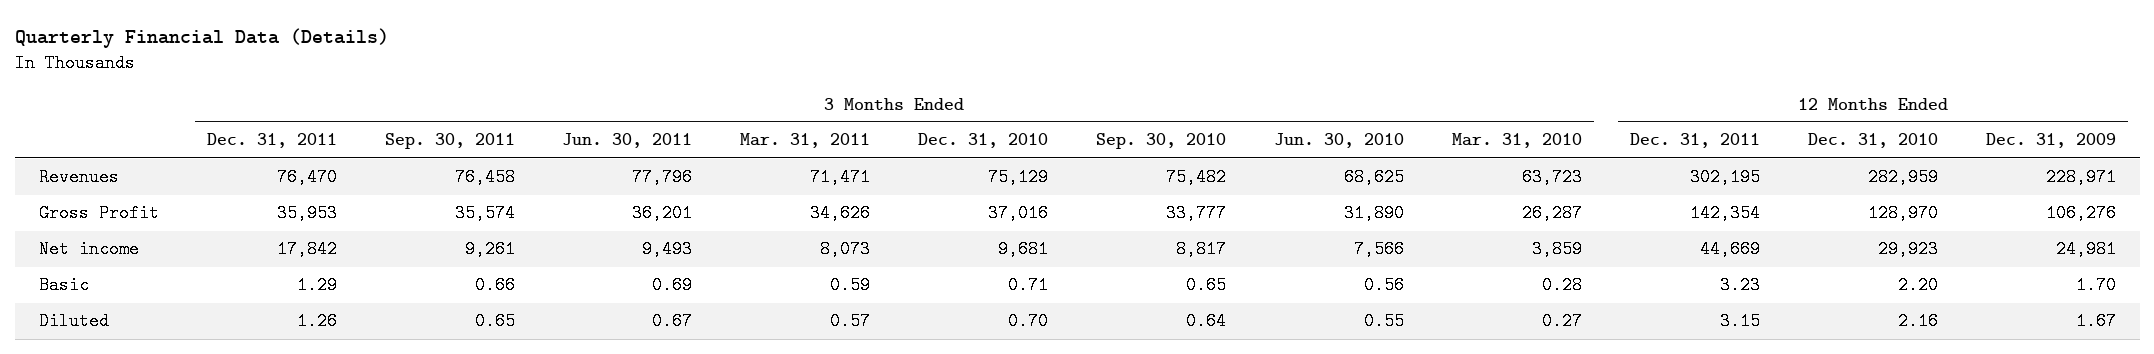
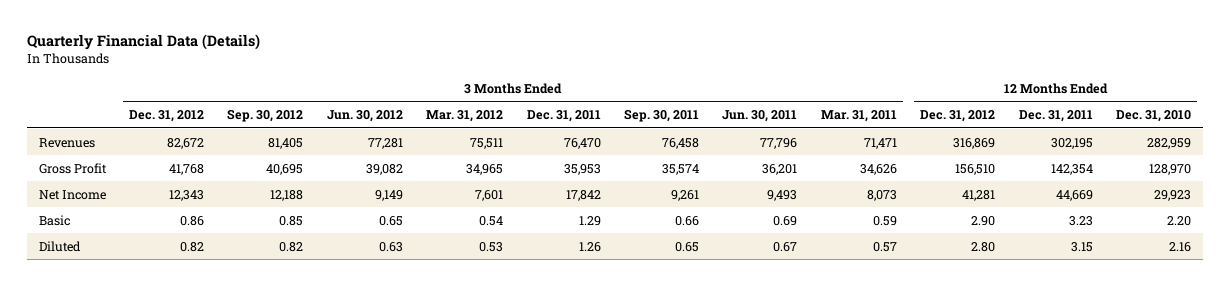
[918,133,1049,149] Dec. 31, 2010 -> none
[1096,133,1227,150] Sep. 30, 2010 -> none
[1274,133,1405,149] Jun. 30, 2010 -> none
[1451,133,1582,149] Mar. 31, 2010 -> none
[1985,133,2116,149] Dec. 31, 2009 -> none
none -> [128,110,204,123] Dec. 31, 2012
none -> [227,109,304,123] Sep. 30, 2012
none -> [326,110,403,123] Jun. 30, 2012
none -> [426,110,504,123] Mar. 31, 2012
none -> [920,110,996,123] Dec. 31, 2012
[38,240,139,259] Net income -> [38,189,106,200] Net Income

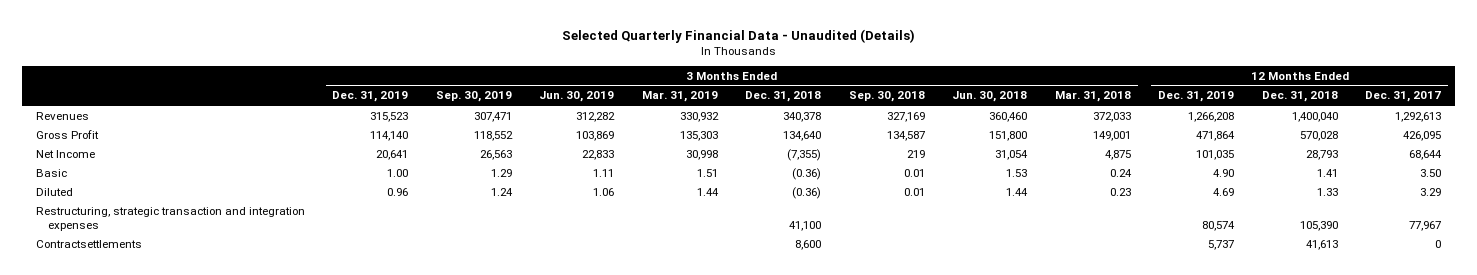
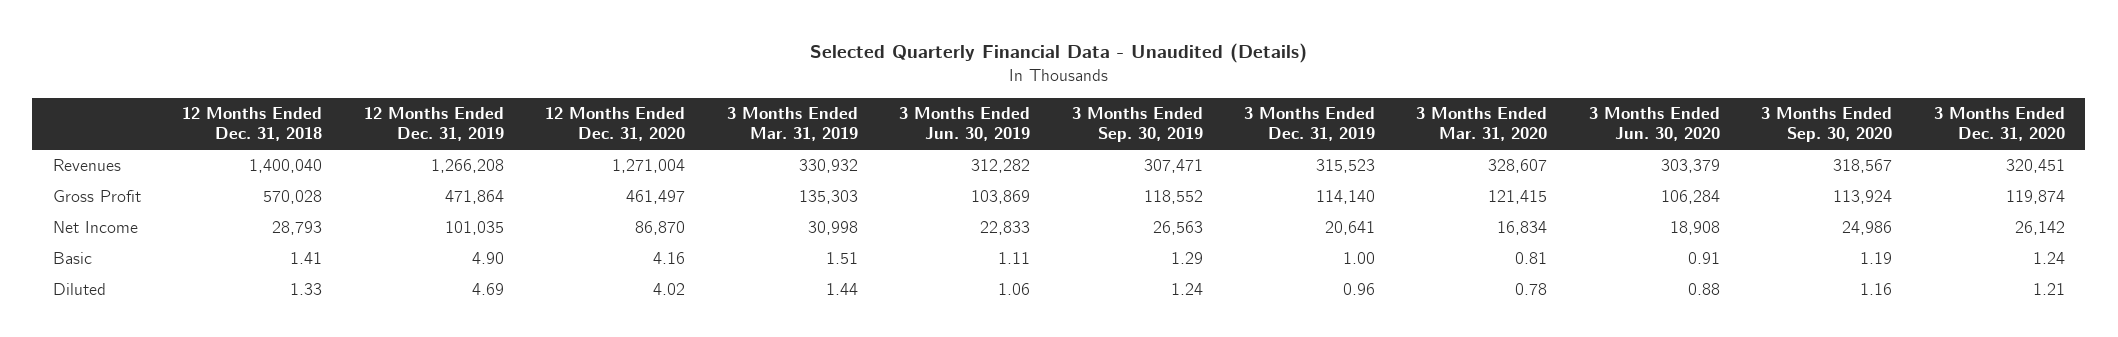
[745,91,822,103] Dec. 31, 2018 -> none
[848,91,925,103] Sep. 30, 2018 -> none
[952,91,1028,103] Jun. 30, 2018 -> none
[1054,91,1131,103] Mar. 31, 2018 -> none
[1365,91,1442,103] Dec. 31, 2017 -> none
none -> [545,106,686,142] 12 Months Ended Dec. 31, 2020
none -> [1416,106,1548,142] 3 Months Ended Mar. 31, 2020
none -> [1588,106,1720,142] 3 Months Ended Jun. 30, 2020
none -> [1761,106,1893,143] 3 Months Ended Sep. 30, 2020
none -> [1933,106,2065,142] 3 Months Ended Dec. 31, 2020
[35,206,305,231] Restructuring, strategic transaction and integration expenses -> none
[35,239,142,248] Contractsettlements -> none

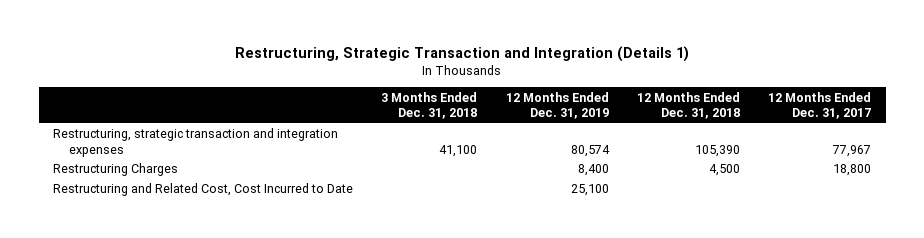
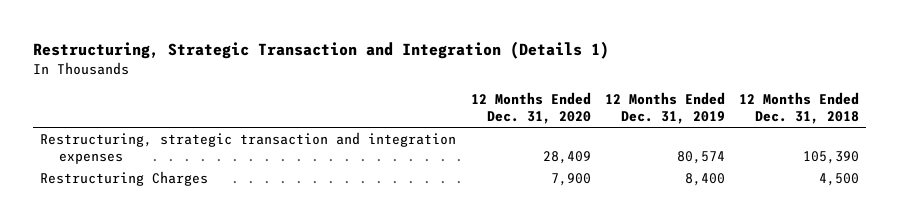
[381,91,478,120] 3 Months Ended Dec. 31, 2018 -> none
[768,91,872,120] 12 Months Ended Dec. 31, 2017 -> none
none -> [470,92,591,125] 12 Months Ended Dec. 31, 2020
[52,183,353,197] Restructuring and Related Cost, Cost Incurred to Date -> none

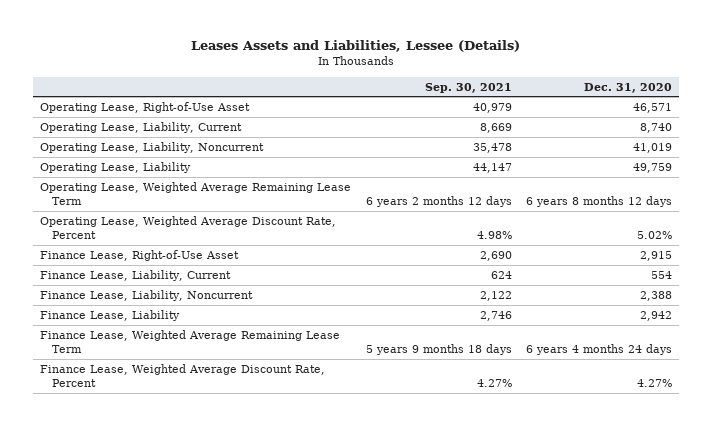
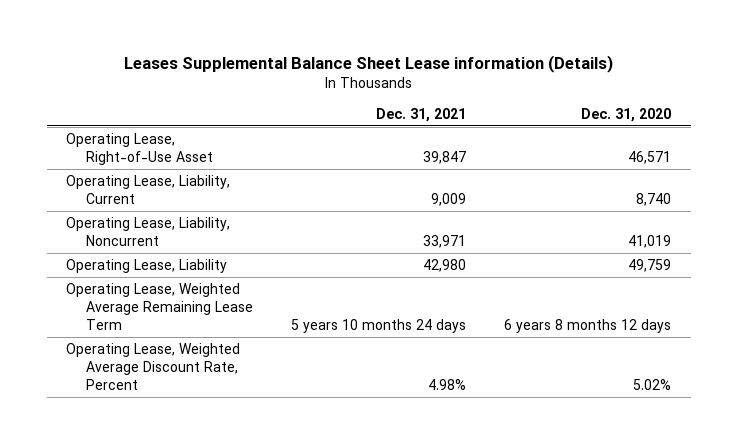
[191,40,521,53] Leases Assets and Liabilities, Lessee (Details) -> [123,54,613,73] Leases Supplemental Balance Sheet Lease information (Details)
[424,82,512,93] Sep. 30, 2021 -> none
none -> [376,107,467,122] Dec. 31, 2021
[40,249,240,261] Finance Lease, Right-of-Use Asset -> none
[40,269,232,281] Finance Lease, Liability, Current -> none
[40,289,254,301] Finance Lease, Liability, Noncurrent -> none
[40,309,181,321] Finance Lease, Liability -> none
[40,329,341,353] Finance Lease, Weighted Average Remaining Lease Term -> none
[40,363,326,387] Finance Lease, Weighted Average Discount Rate, Percent -> none

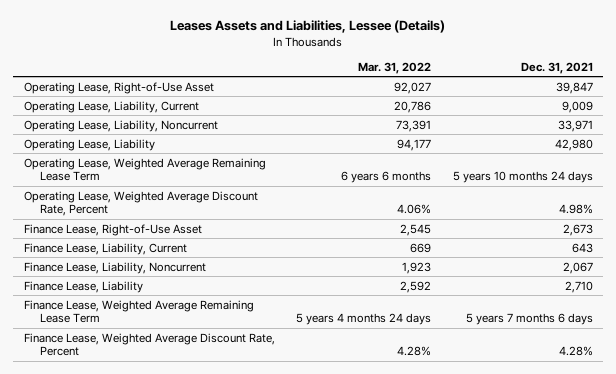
[123,54,613,73] Leases Supplemental Balance Sheet Lease information (Details) -> [170,20,446,34] Leases Assets and Liabilities, Lessee (Details)
[581,107,672,122] Dec. 31, 2020 -> none
none -> [358,61,432,74] Mar. 31, 2022
none -> [23,223,202,236] Finance Lease, Right-of-Use Asset
none -> [23,242,187,255] Finance Lease, Liability, Current
none -> [23,261,206,274] Finance Lease, Liability, Noncurrent
none -> [23,280,143,293] Finance Lease, Liability
none -> [23,299,254,324] Finance Lease, Weighted Average Remaining Lease Term
none -> [23,332,275,357] Finance Lease, Weighted Average Discount Rate, Percent

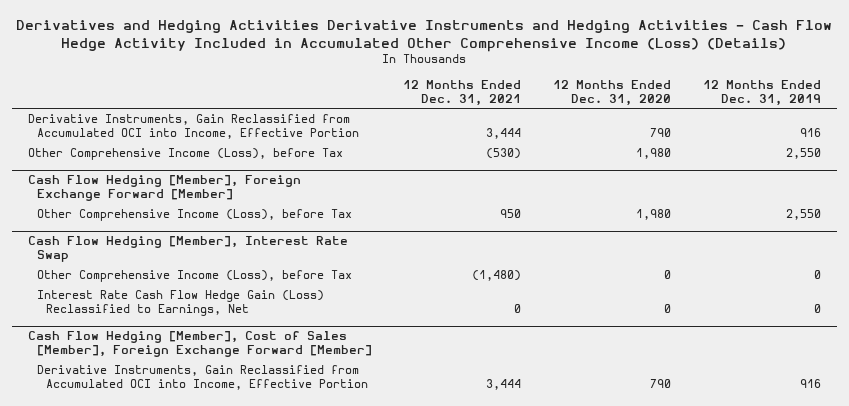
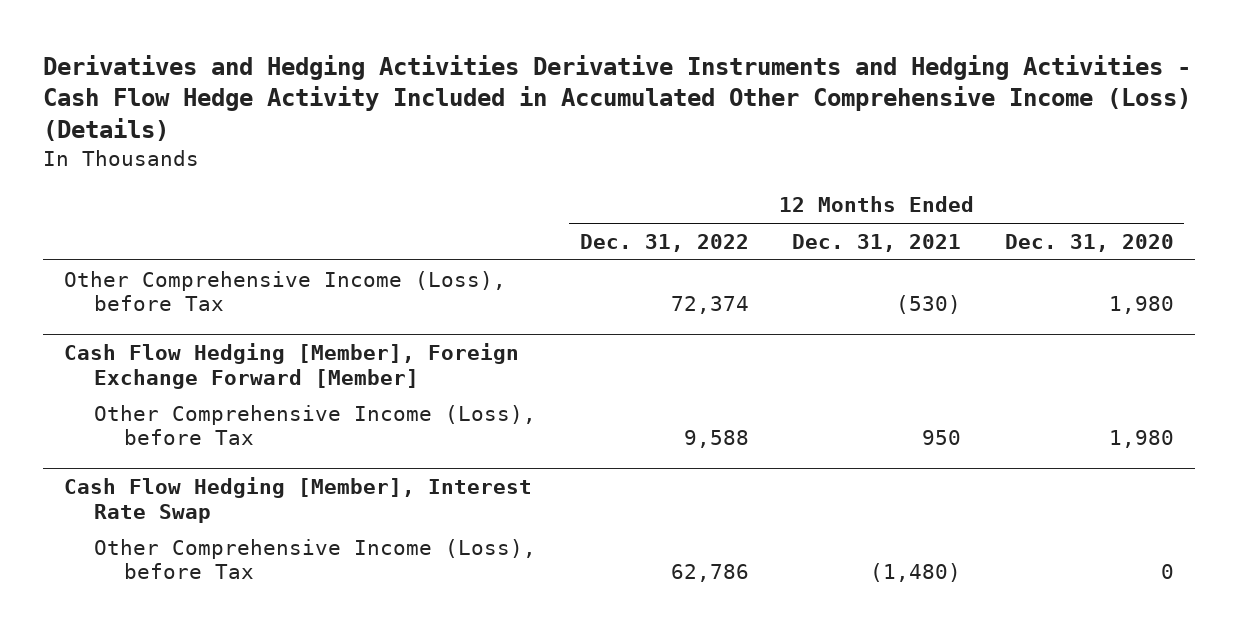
[702,79,821,106] 12 Months Ended Dec. 31, 2019 -> none
none -> [579,233,749,252] Dec. 31, 2022
[27,114,359,140] Derivative Instruments, Gain Reclassified from Accumulated OCI into Income, Effective Portion -> none
[36,290,324,317] Interest Rate Cash Flow Hedge Gain (Loss) Reclassified to Earnings, Net -> none
[27,331,372,358] Cash Flow Hedging [Member], Cost of Sales [Member], Foreign Exchange Forward [Member] -> none
[36,365,368,391] Derivative Instruments, Gain Reclassified from Accumulated OCI into Income, Effective Portion -> none

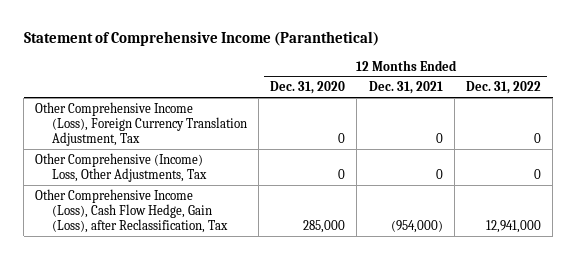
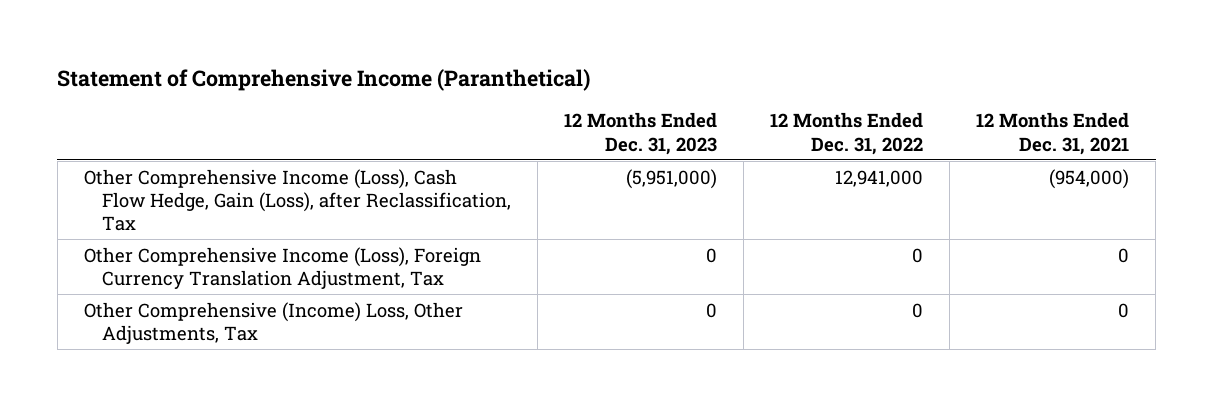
[270,81,346,95] Dec. 31, 2020 -> none
none -> [564,112,718,155] 12 Months Ended Dec. 31, 2023
[35,188,228,233] Other Comprehensive Income (Loss), Cash Flow Hedge, Gain (Loss), after Reclassification, Tax -> [83,168,512,232] Other Comprehensive Income (Loss), Cash Flow Hedge, Gain (Loss), after Reclassification, Tax

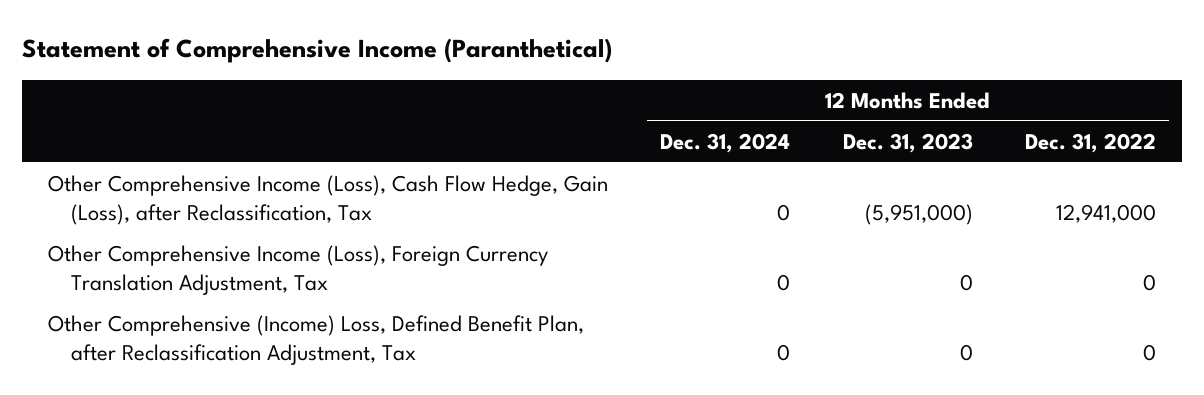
[976,112,1130,155] 12 Months Ended Dec. 31, 2021 -> none
none -> [660,132,791,153] Dec. 31, 2024
[83,301,463,344] Other Comprehensive (Income) Loss, Other Adjustments, Tax -> [48,314,585,365] Other Comprehensive (Income) Loss, Defined Benefit Plan, after Reclassification Adjustment, Tax

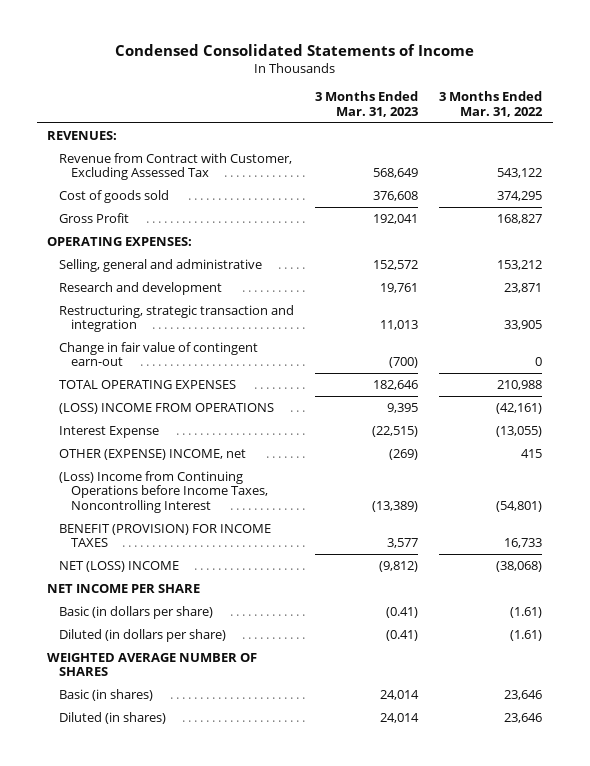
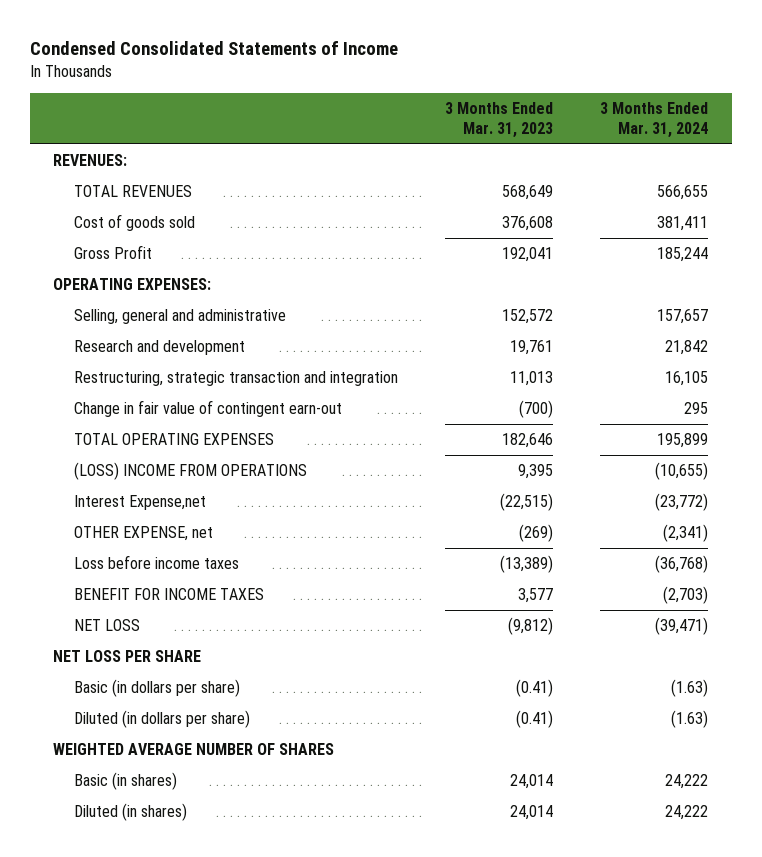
[439,91,544,117] 3 Months Ended Mar. 31, 2022 -> none
none -> [600,102,709,139] 3 Months Ended Mar. 31, 2024
[59,152,293,181] Revenue from Contract with Customer, Excluding Assessed Tax -> [73,185,192,198] TOTAL REVENUES
[59,425,160,438] Interest Expense -> [73,495,206,511] Interest Expense,net
[59,448,247,460] OTHER (EXPENSE) INCOME, net -> [73,526,213,542] OTHER EXPENSE, net
[59,470,269,513] (Loss) Income from Continuing Operations before Income Taxes, Noncontrolling Interest -> [73,555,239,570] Loss before income taxes
[59,523,272,548] BENEFIT (PROVISION) FOR INCOME TAXES -> [73,588,264,601] BENEFIT FOR INCOME TAXES
[59,560,180,572] NET (LOSS) INCOME -> [73,619,140,632] NET LOSS
[47,583,201,593] NET INCOME PER SHARE -> [53,650,202,663] NET LOSS PER SHARE

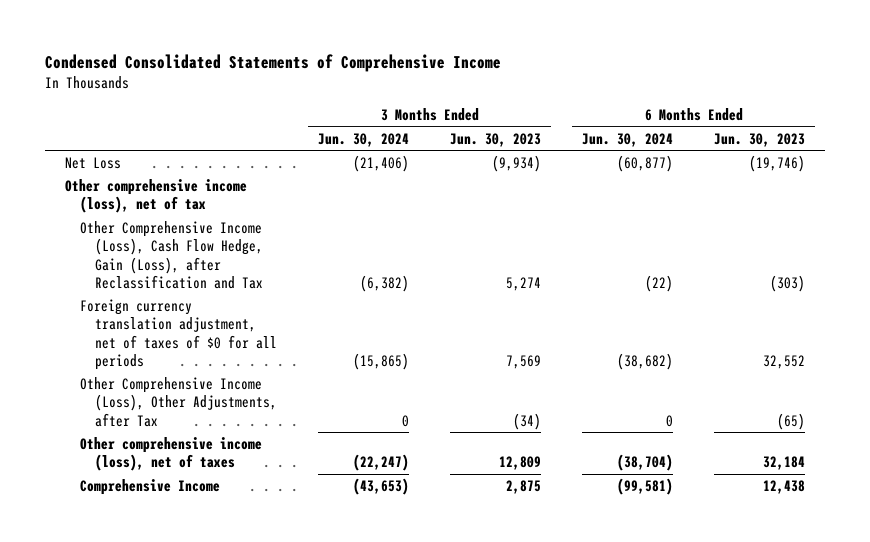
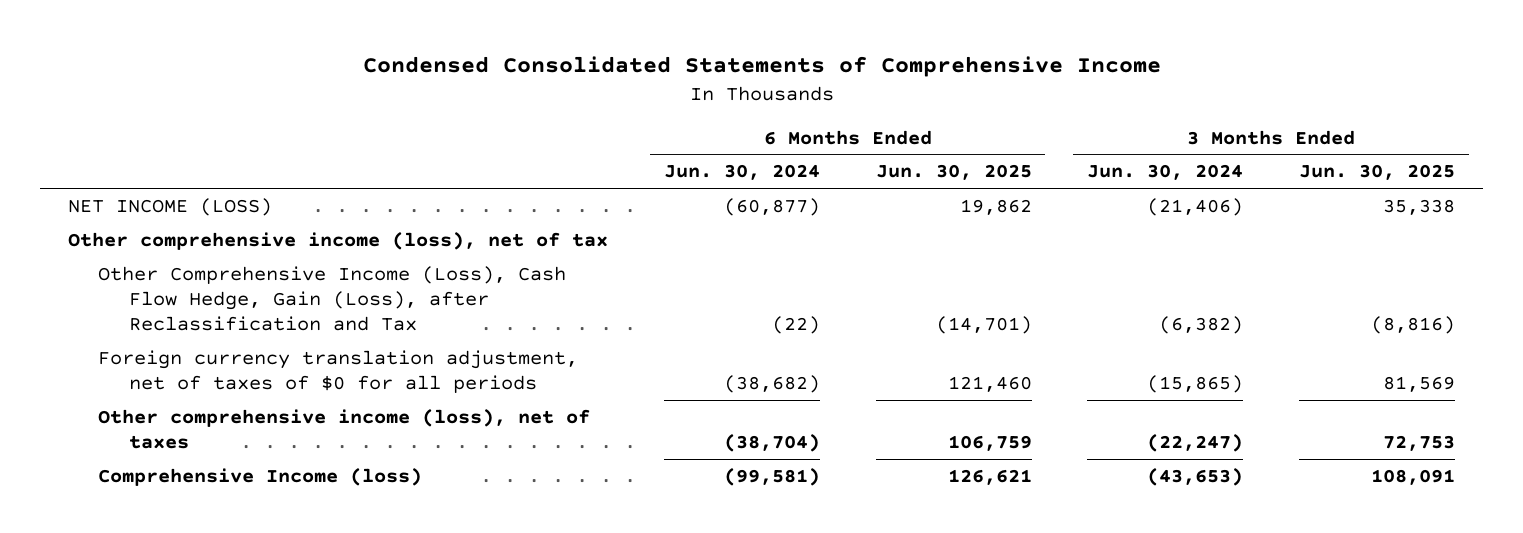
[450,132,542,147] Jun. 30, 2023 -> none
[713,132,805,147] Jun. 30, 2023 -> none
none -> [875,164,1032,181] Jun. 30, 2025
none -> [1298,164,1455,181] Jun. 30, 2025
[65,156,122,169] Net Loss -> [68,198,273,217] NET INCOME (LOSS)
[80,376,278,427] Other Comprehensive Income (Loss), Other Adjustments, after Tax -> none
[80,478,221,495] Comprehensive Income -> [98,468,423,487] Comprehensive Income (loss)

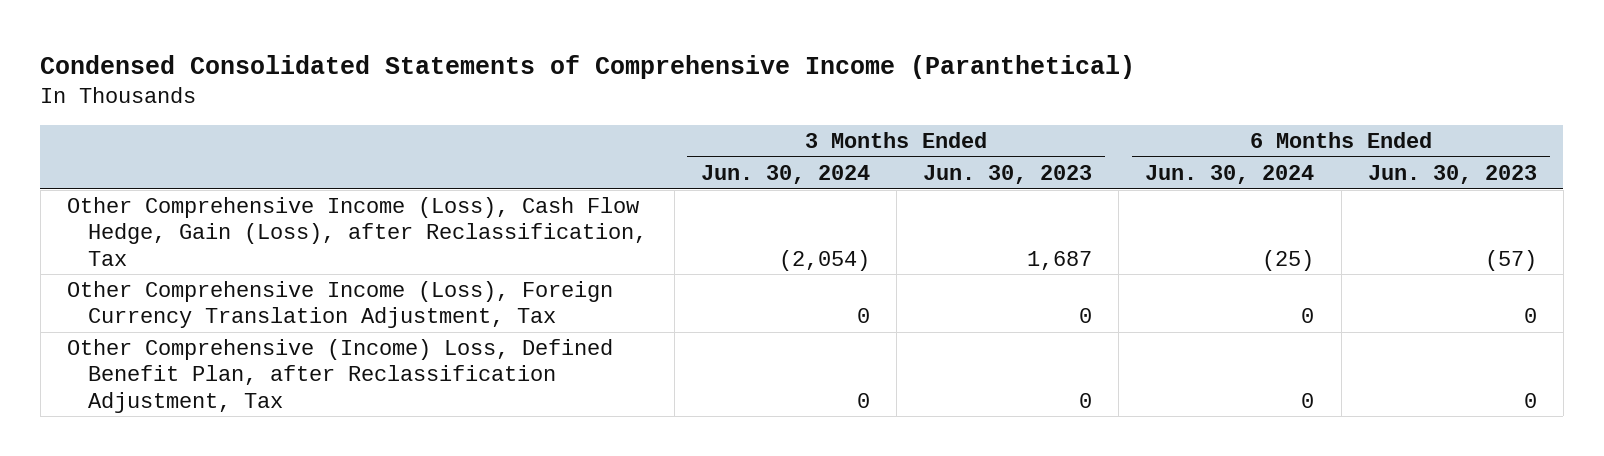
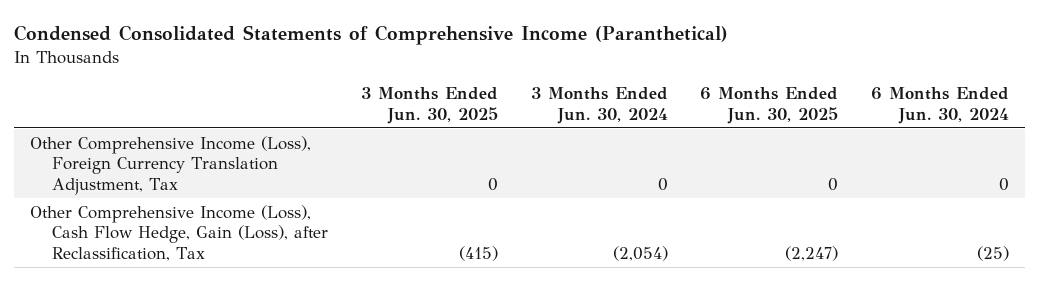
[923,164,1093,184] Jun. 30, 2023 -> none
[1367,164,1537,184] Jun. 30, 2023 -> none
none -> [360,87,498,124] 3 Months Ended Jun. 30, 2025
none -> [700,87,839,124] 6 Months Ended Jun. 30, 2025
[66,339,613,413] Other Comprehensive (Income) Loss, Defined Benefit Plan, after Reclassification Adjustment, Tax -> none
[66,197,648,266] Other Comprehensive Income (Loss), Cash Flow Hedge, Gain (Loss), after Reclassification, Tax -> [30,204,329,261] Other Comprehensive Income (Loss), Cash Flow Hedge, Gain (Loss), after Reclassification, Tax

